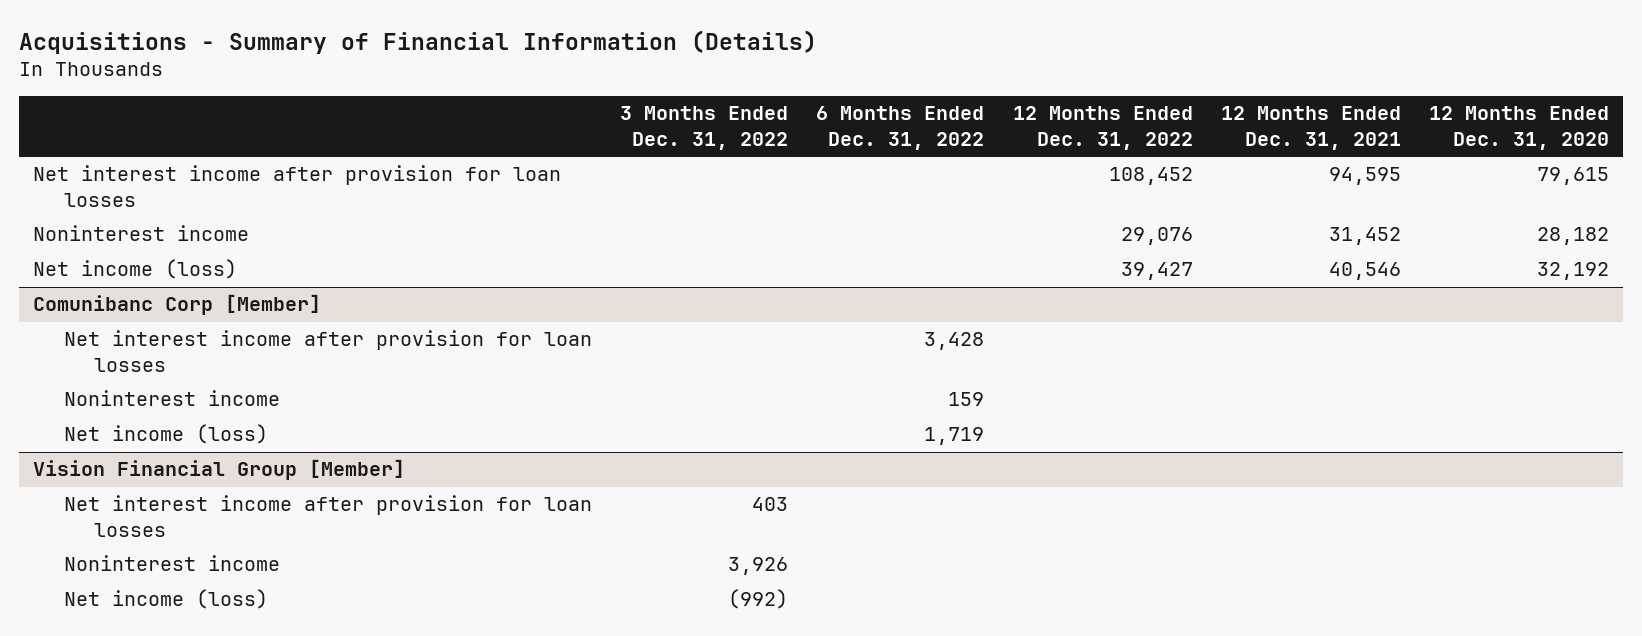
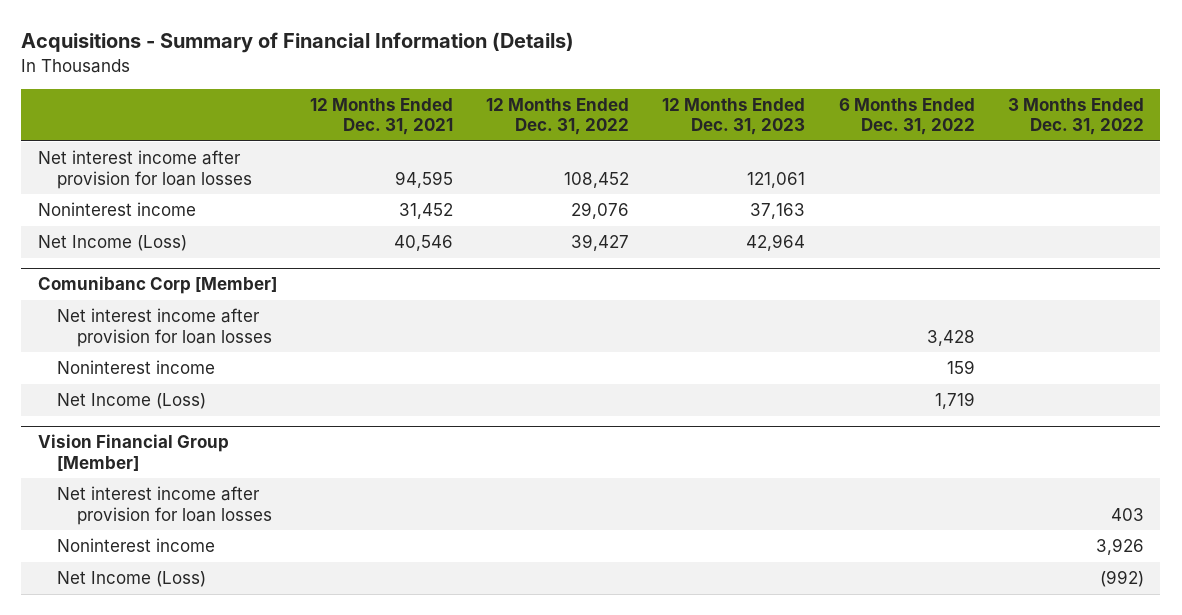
[1429,106,1610,150] 12 Months Ended Dec. 31, 2020 -> none
none -> [662,97,806,136] 12 Months Ended Dec. 31, 2023
[33,259,238,280] Net income (loss) -> [38,235,188,252] Net Income (Loss)
[63,424,268,445] Net income (loss) -> [57,393,207,410] Net Income (Loss)
[63,589,268,610] Net income (loss) -> [57,571,207,588] Net Income (Loss)

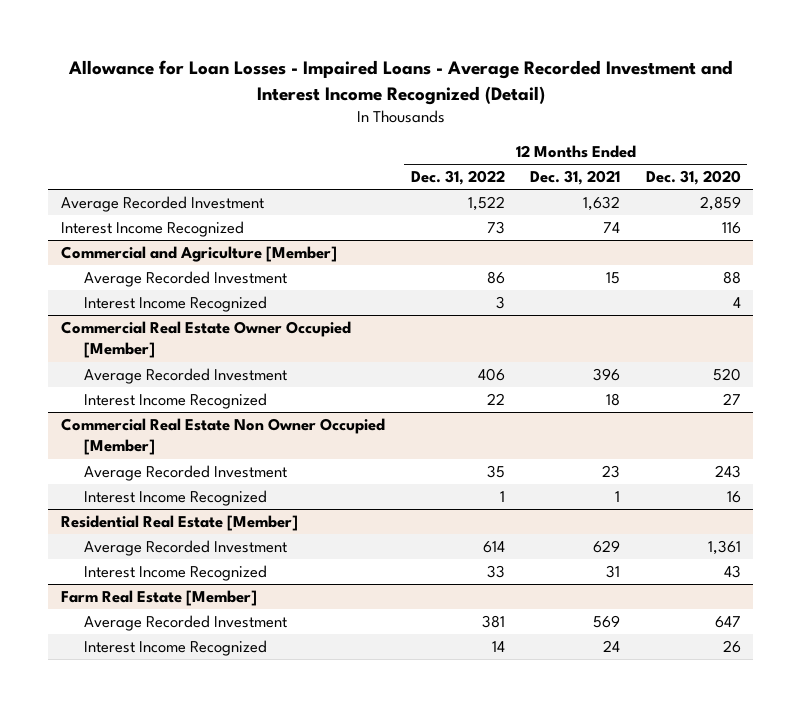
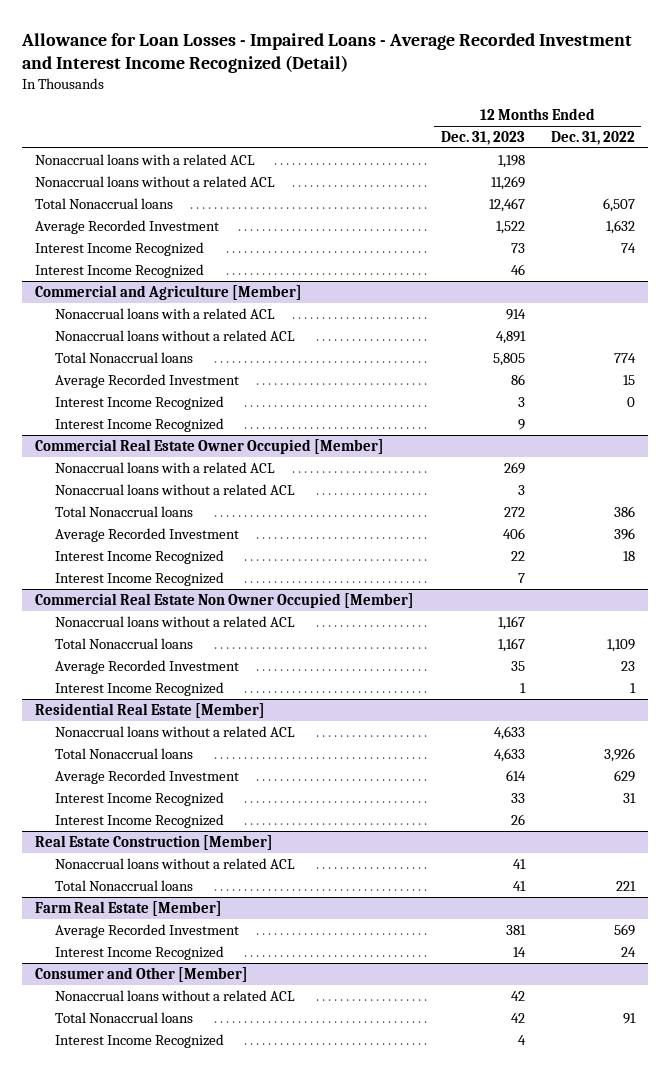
[530,170,621,186] Dec. 31, 2021 -> none
[645,170,741,186] Dec. 31, 2020 -> none
none -> [440,131,525,146] Dec. 31, 2023
none -> [35,153,256,165] Nonaccrual loans with a related ACL
none -> [35,175,276,187] Nonaccrual loans without a related ACL
none -> [35,197,174,209] Total Nonaccrual loans
[467,196,505,212] 1,522 -> [605,219,635,234] 1,632
[486,221,505,235] 73 -> [620,242,636,253] 74
none -> [35,263,205,278] Interest Income Recognized
none -> [55,307,276,319] Nonaccrual loans with a related ACL
none -> [55,329,296,341] Nonaccrual loans without a related ACL
none -> [55,351,194,363] Total Nonaccrual loans
[486,271,505,285] 86 -> [622,374,635,385] 15
[495,296,505,310] 3 -> [626,396,635,407] 0
none -> [55,417,225,432] Interest Income Recognized
none -> [55,461,276,473] Nonaccrual loans with a related ACL
none -> [55,483,296,495] Nonaccrual loans without a related ACL
none -> [55,505,194,517] Total Nonaccrual loans
[477,368,505,382] 406 -> [613,527,635,540] 396
[486,393,505,406] 22 -> [622,550,635,561] 18
none -> [55,571,225,586] Interest Income Recognized
none -> [55,615,296,627] Nonaccrual loans without a related ACL
none -> [55,637,194,649] Total Nonaccrual loans
[486,465,505,479] 35 -> [620,660,635,671] 23
none -> [55,725,296,737] Nonaccrual loans without a related ACL
none -> [55,747,194,759] Total Nonaccrual loans
[482,541,505,554] 614 -> [613,769,635,782] 629
[486,565,505,579] 33 -> [622,792,636,803] 31
none -> [55,813,225,828] Interest Income Recognized
none -> [35,834,274,850] Real Estate Construction [Member]
none -> [55,857,296,869] Nonaccrual loans without a related ACL
none -> [55,879,194,891] Total Nonaccrual loans
[481,615,505,629] 381 -> [613,923,635,936] 569
[491,641,505,653] 14 -> [620,946,636,957] 24
none -> [35,966,249,982] Consumer and Other [Member]
none -> [55,989,296,1001] Nonaccrual loans without a related ACL
none -> [55,1011,194,1023] Total Nonaccrual loans
none -> [55,1033,225,1048] Interest Income Recognized

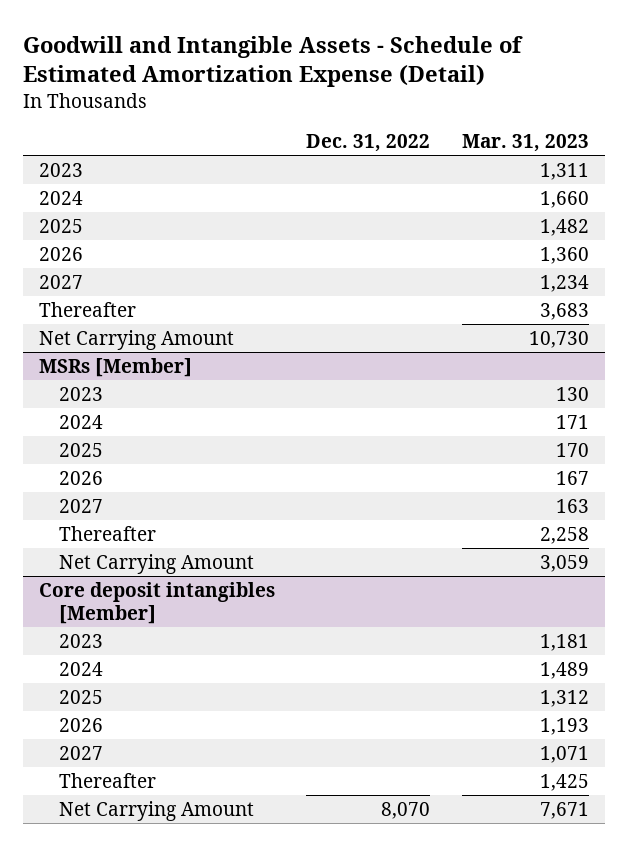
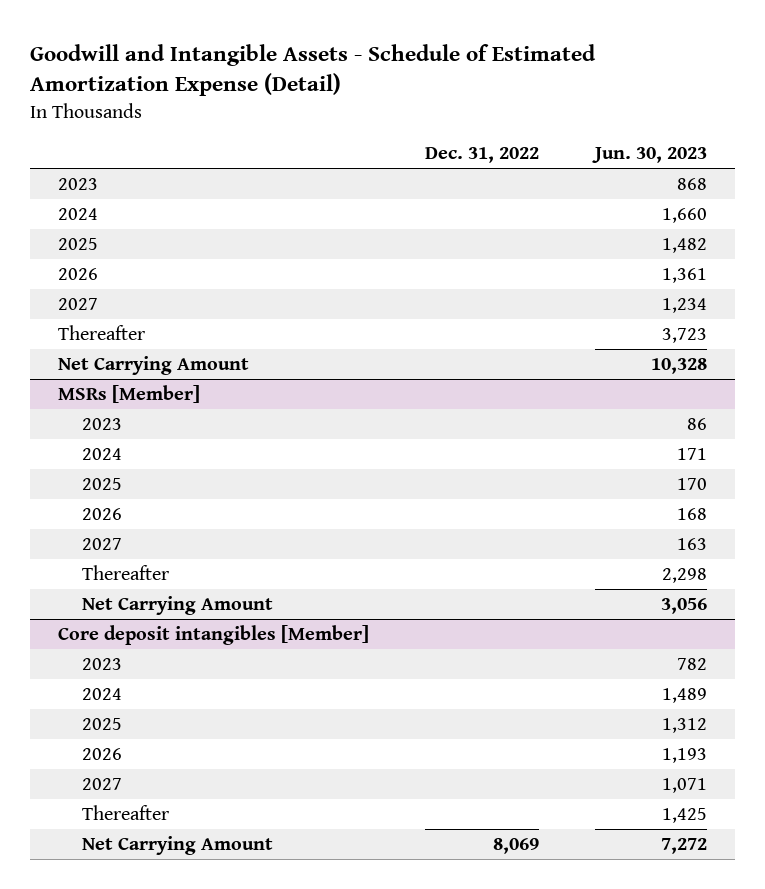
[461,134,589,153] Mar. 31, 2023 -> none
none -> [591,147,707,164] Jun. 30, 2023
[381,801,431,819] 8,070 -> [492,838,539,855] 8,069

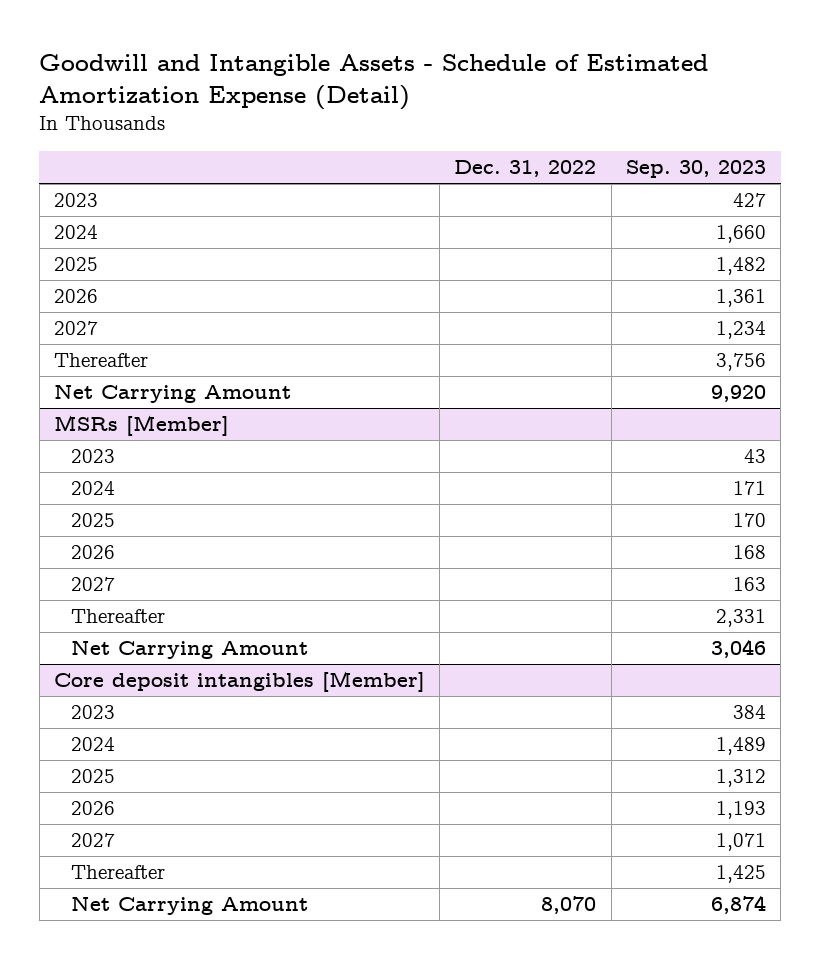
[591,147,707,164] Jun. 30, 2023 -> none
none -> [625,159,766,178] Sep. 30, 2023
[492,838,539,855] 8,069 -> [541,896,597,915] 8,070

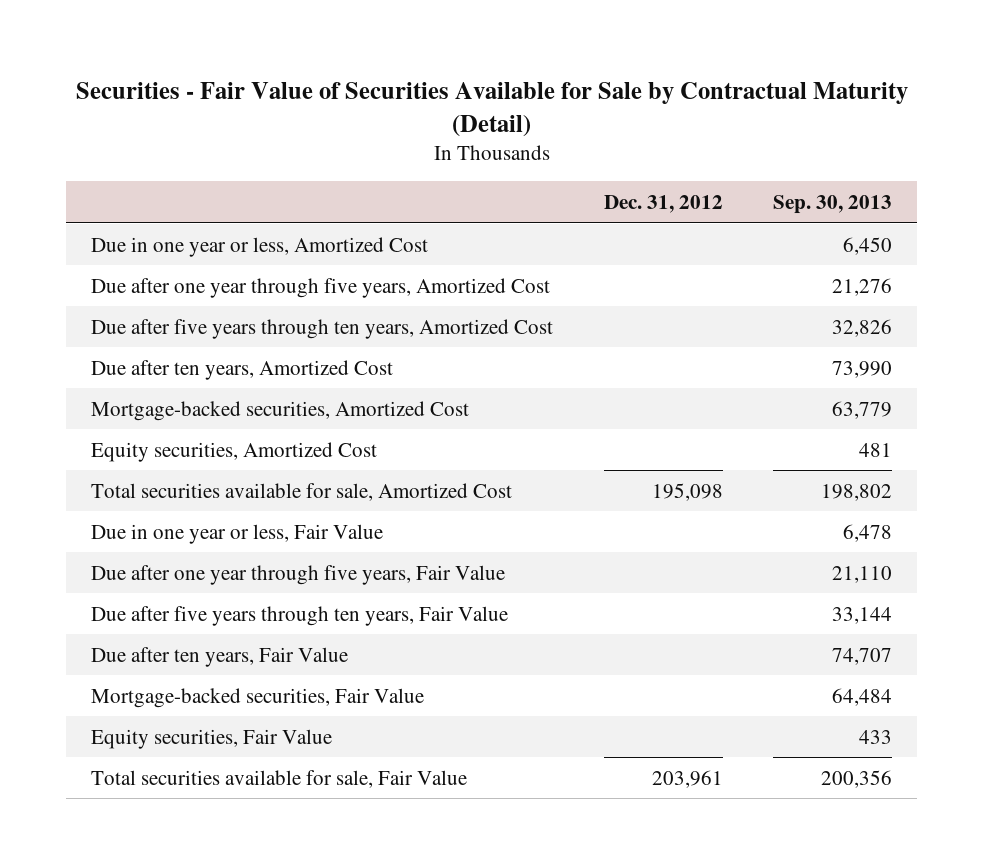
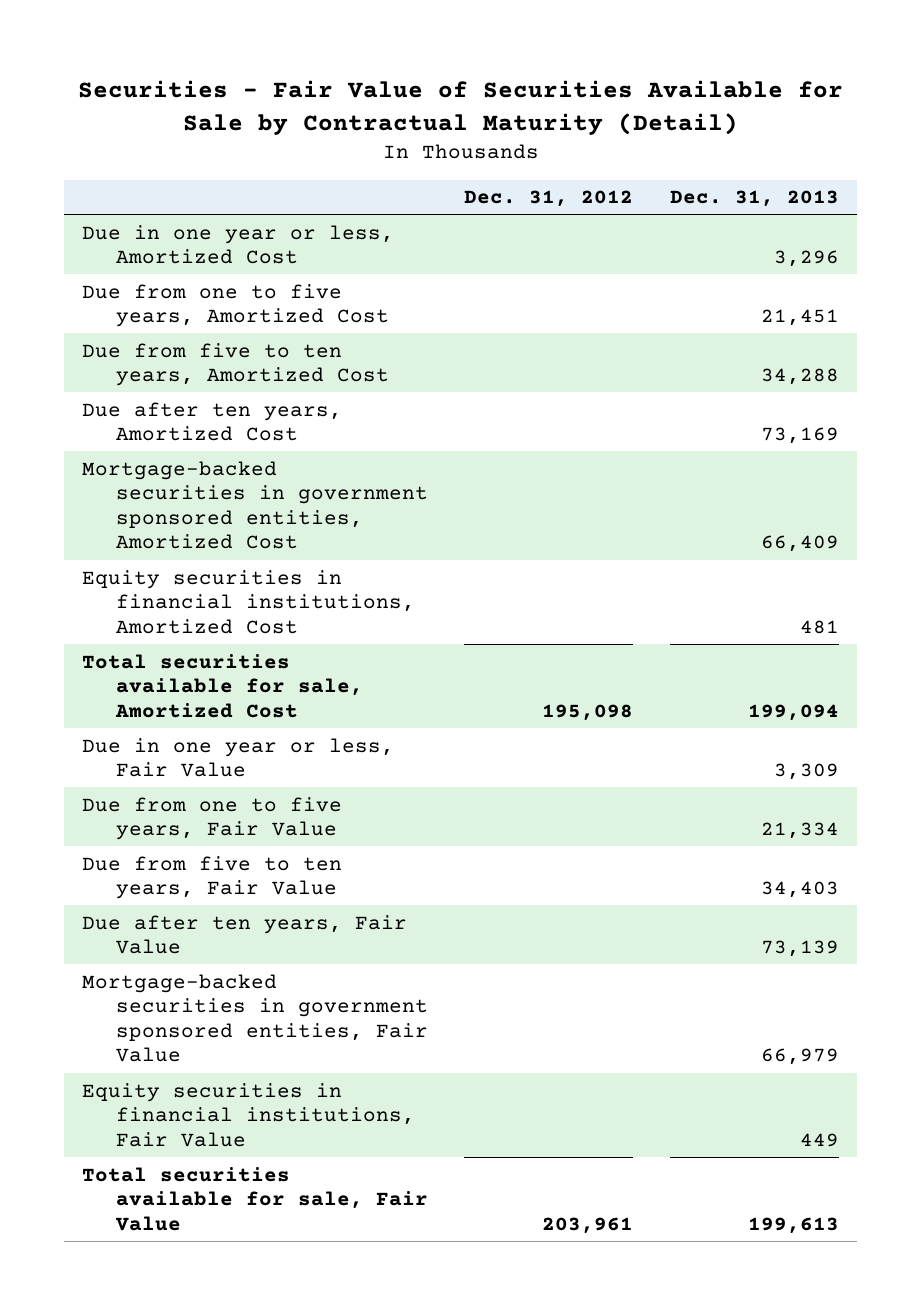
[772,194,892,214] Sep. 30, 2013 -> none
none -> [669,190,839,208] Dec. 31, 2013
[91,277,551,298] Due after one year through five years, Amortized Cost -> [82,283,389,328] Due from one to five years, Amortized Cost
[91,318,554,339] Due after five years through ten years, Amortized Cost -> [82,342,389,387] Due from five to ten years, Amortized Cost
[91,400,470,421] Mortgage-backed securities, Amortized Cost -> [82,460,428,550] Mortgage-backed securities in government sponsored entities, Amortized Cost
[91,441,378,462] Equity securities, Amortized Cost -> [82,569,415,634] Equity securities in financial institutions, Amortized Cost
[91,564,506,585] Due after one year through five years, Fair Value -> [82,796,343,841] Due from one to five years, Fair Value
[91,605,509,626] Due after five years through ten years, Fair Value -> [82,855,343,900] Due from five to ten years, Fair Value
[91,687,425,708] Mortgage-backed securities, Fair Value -> [82,973,428,1063] Mortgage-backed securities in government sponsored entities, Fair Value
[91,728,333,749] Equity securities, Fair Value -> [82,1082,415,1147] Equity securities in financial institutions, Fair Value

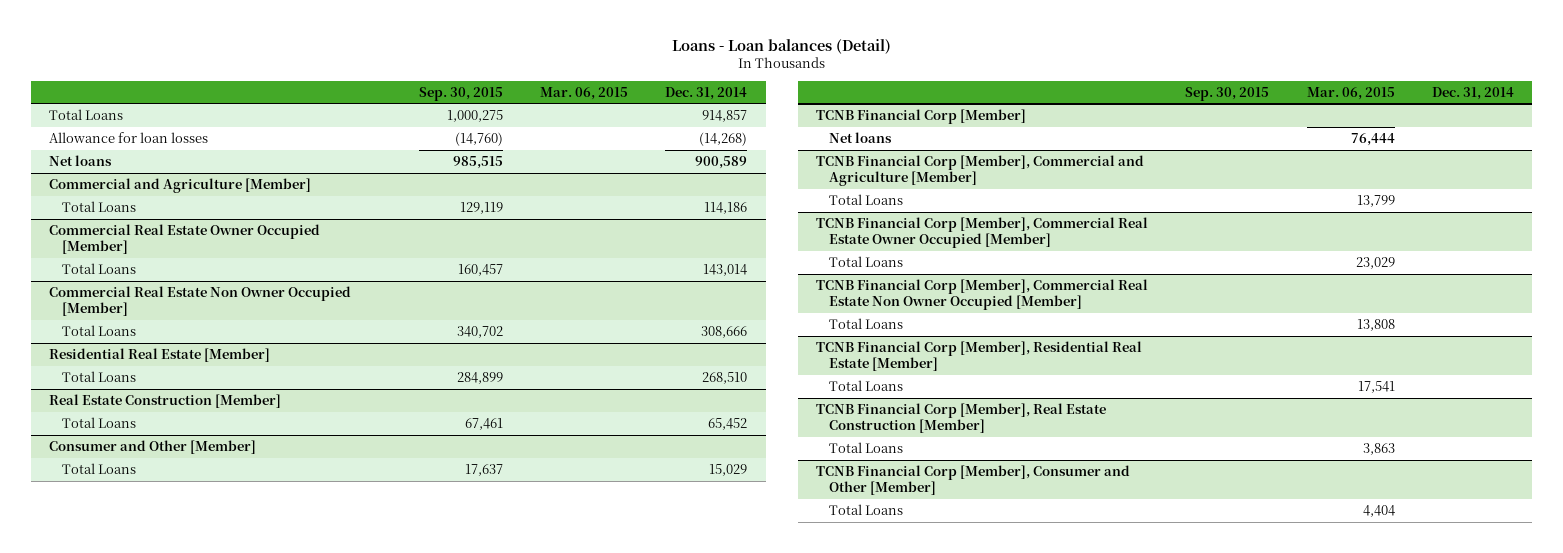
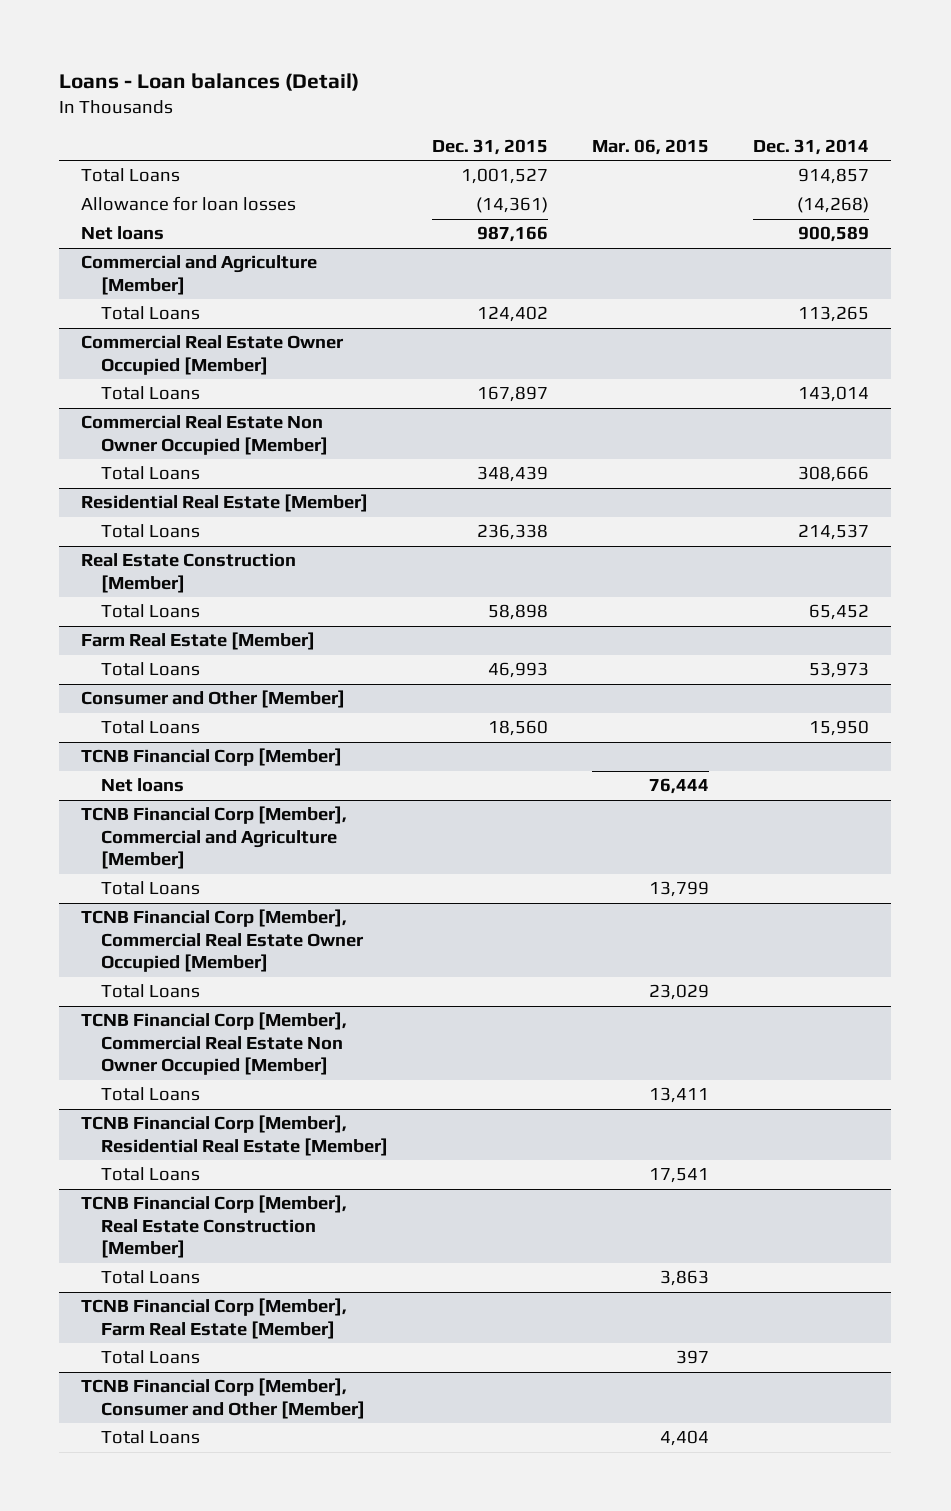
[418,86,503,101] Sep. 30, 2015 -> none
none -> [431,138,548,155] Dec. 31, 2015
[704,201,748,214] 114,186 -> [798,306,870,323] 113,265
[702,371,748,384] 268,510 -> [798,524,870,541] 214,537
none -> [81,632,316,651] Farm Real Estate [Member]
none -> [100,662,200,677] Total Loans
[709,463,748,476] 15,029 -> [809,720,870,737] 15,950
[1356,318,1395,331] 13,808 -> [649,1087,710,1104] 13,411
none -> [81,1298,348,1339] TCNB Financial Corp [Member], Farm Real Estate [Member]
none -> [100,1350,200,1365] Total Loans

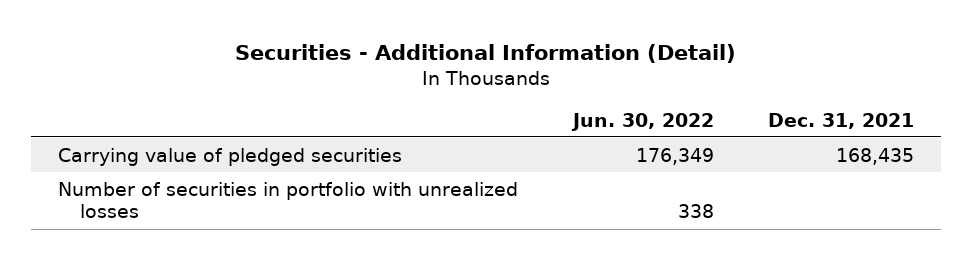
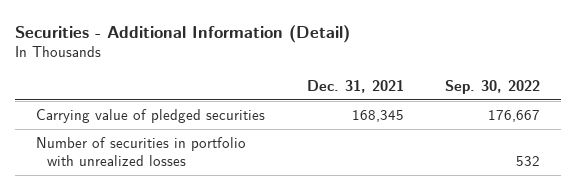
[570,112,714,131] Jun. 30, 2022 -> none
none -> [445,79,541,94] Sep. 30, 2022
[835,147,914,165] 168,435 -> [351,110,404,123] 168,345

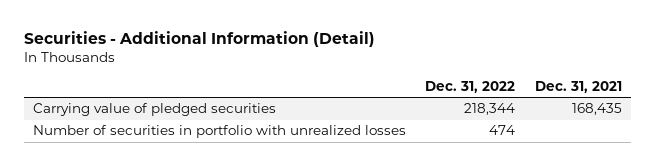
[445,79,541,94] Sep. 30, 2022 -> none
none -> [425,81,516,94] Dec. 31, 2022
[351,110,404,123] 168,345 -> [571,103,622,116] 168,435

